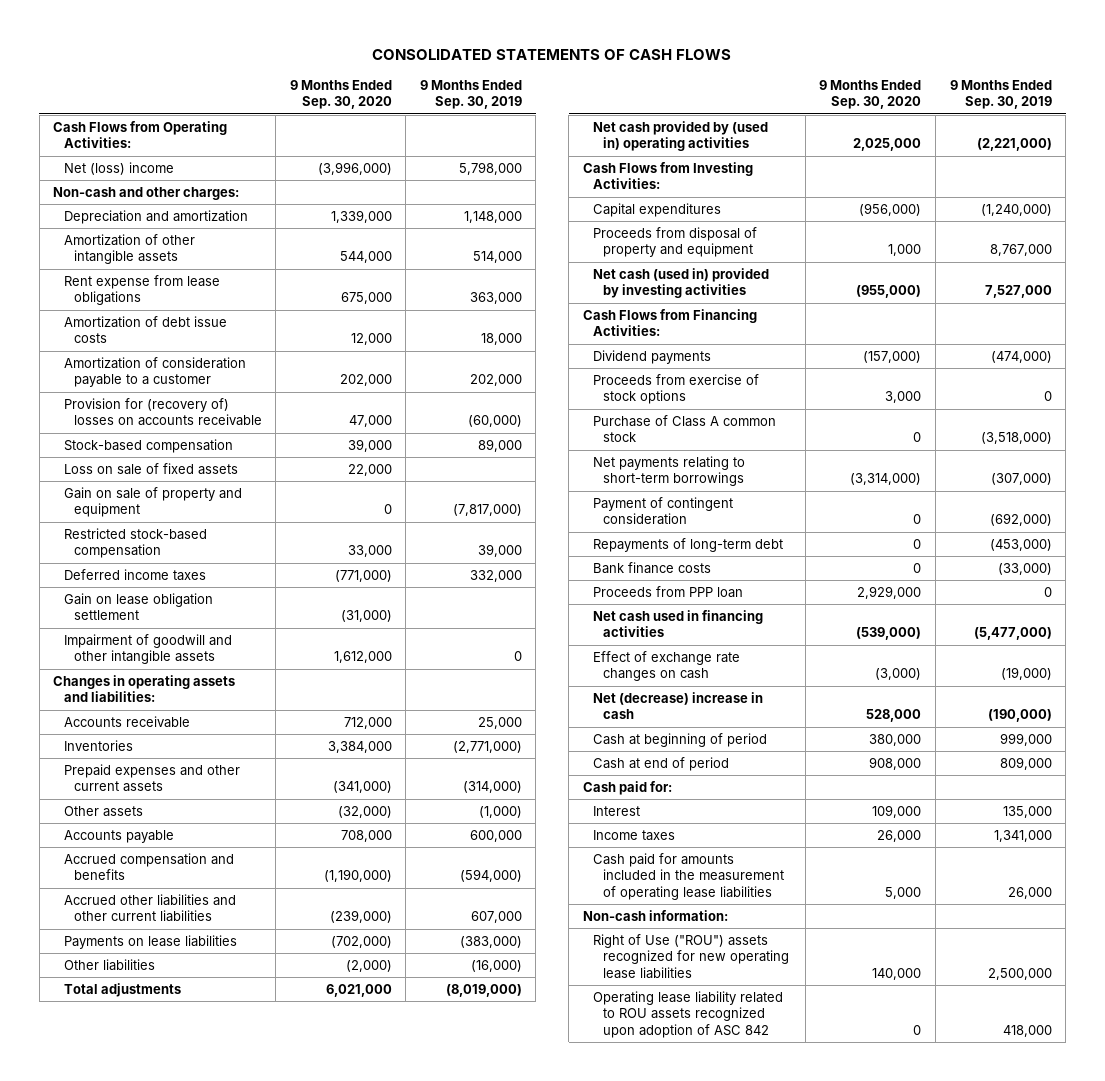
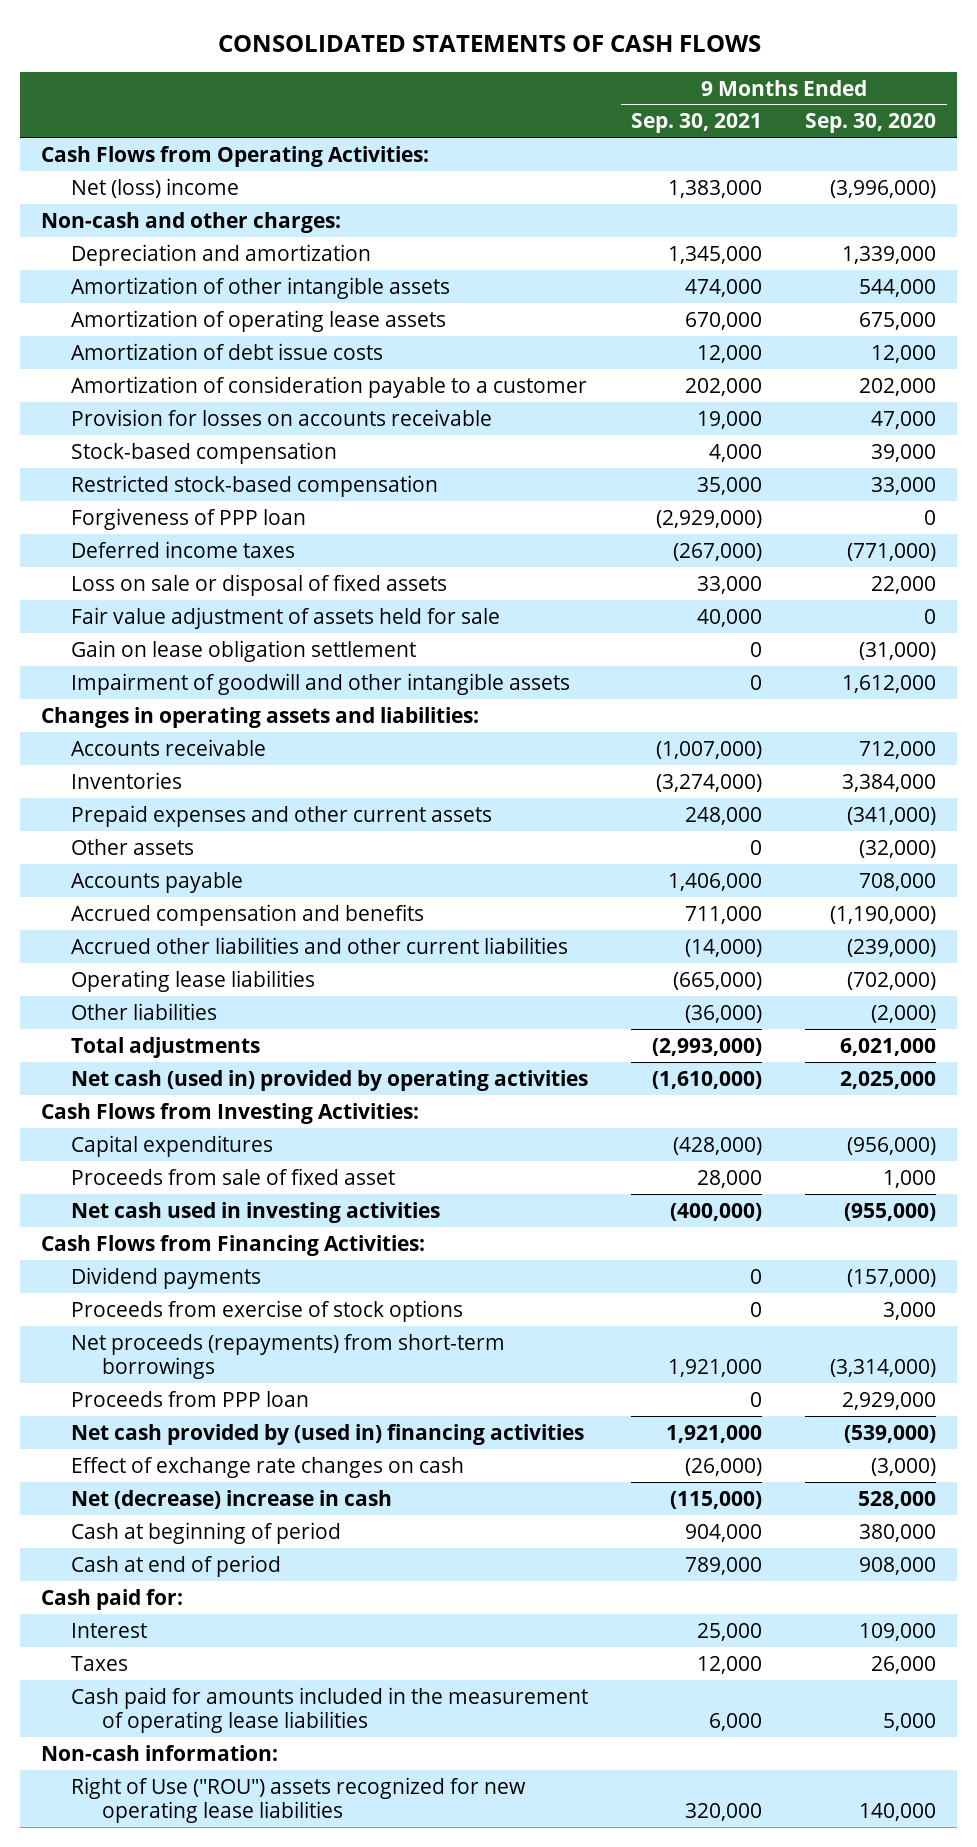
[419,80,522,110] 9 Months Ended Sep. 30, 2019 -> none
none -> [631,113,763,134] Sep. 30, 2021
[63,274,220,306] Rent expense from lease obligations -> [71,309,447,332] Amortization of operating lease assets
[63,397,262,427] Provision for (recovery of) losses on accounts receivable -> [71,408,493,426] Provision for losses on accounts receivable
[63,462,238,475] Loss on sale of fixed assets -> none
[63,486,242,518] Gain on sale of property and equipment -> none
none -> [71,507,307,530] Forgiveness of PPP loan
none -> [71,573,448,596] Loss on sale or disposal of fixed assets
none -> [71,606,501,629] Fair value adjustment of assets held for sale
[63,934,237,949] Payments on lease liabilities -> none
none -> [71,969,316,992] Operating lease liabilities
[593,120,769,152] Net cash provided by (used in) operating activities -> [71,1069,589,1091] Net cash (used in) provided by operating activities
[593,226,758,258] Proceeds from disposal of property and equipment -> [71,1167,396,1185] Proceeds from sale of fixed asset
[593,267,770,299] Net cash (used in) provided by investing activities -> [71,1201,441,1223] Net cash used in investing activities
[593,414,777,443] Purchase of Class A common stock -> none
[593,496,734,526] Payment of contingent consideration -> none
[593,537,784,552] Repayments of long-term debt -> none
[593,561,712,574] Bank finance costs -> none
[593,455,746,487] Net payments relating to short-term borrowings -> [71,1333,506,1379] Net proceeds (repayments) from short-term borrowings
[593,609,764,638] Net cash used in financing activities -> [71,1423,585,1445] Net cash provided by (used in) financing activities
[593,829,676,841] Income taxes -> [71,1655,129,1671] Taxes
[593,990,784,1038] Operating lease liability related to ROU assets recognized upon adoption of ASC 842 -> none

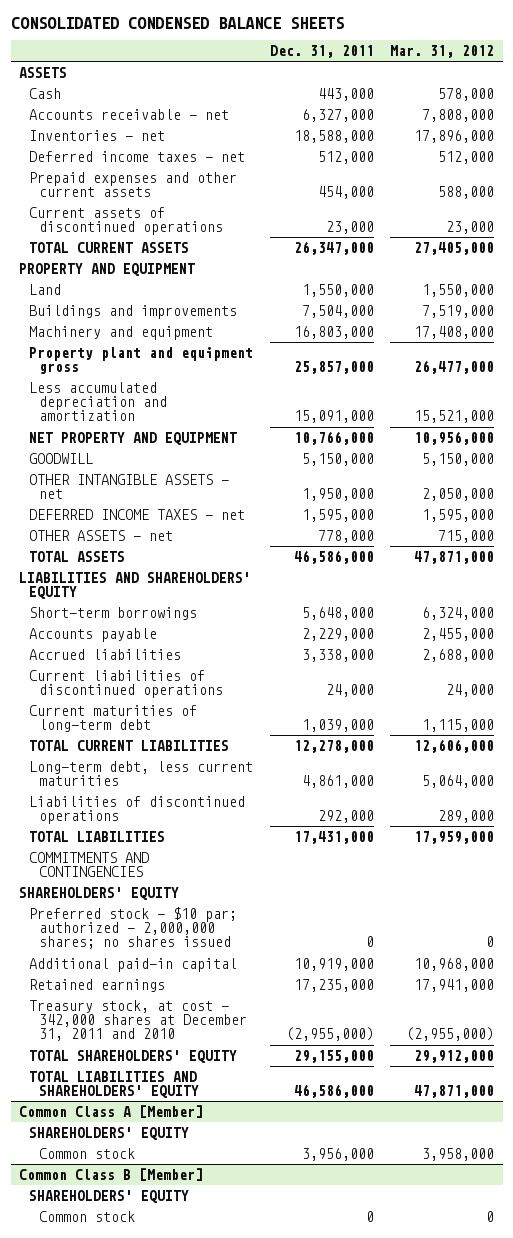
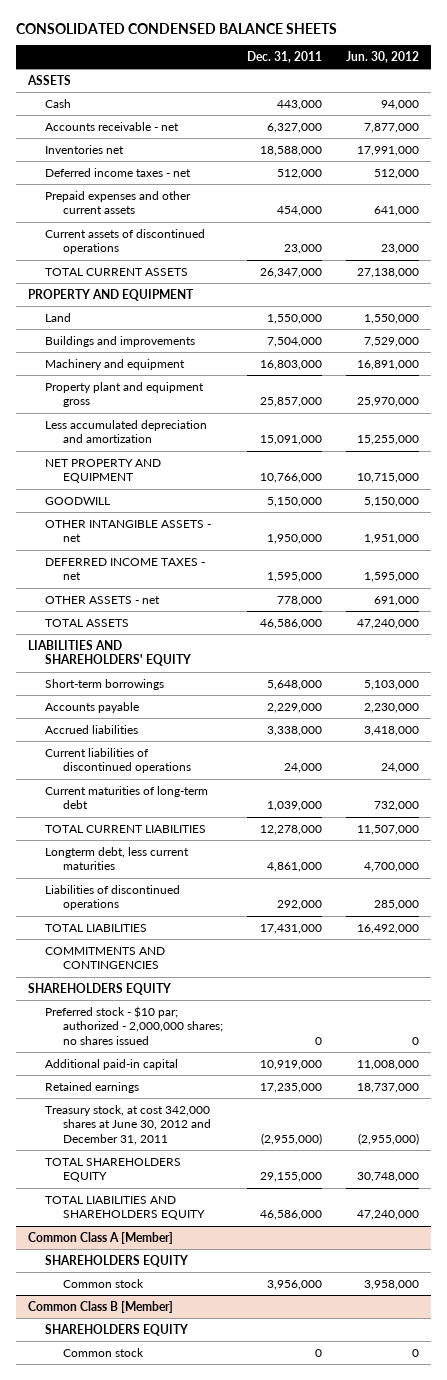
[390,45,495,59] Mar. 31, 2012 -> none
none -> [346,51,420,64] Jun. 30, 2012
[28,129,165,141] Inventories - net -> [45,144,125,154] Inventories net
[28,760,253,787] Long-term debt, less current maturities -> [45,846,190,871] Longterm debt, less current maturities
[18,886,179,900] SHAREHOLDERS' EQUITY -> [27,982,171,995] SHAREHOLDERS EQUITY
[28,999,247,1042] Treasury stock, at cost - 342,000 shares at December 31, 2011 and 2010 -> [45,1104,212,1145] Treasury stock, at cost 342,000 shares at June 30, 2012 and December 31, 2011
[28,1049,237,1063] TOTAL SHAREHOLDERS' EQUITY -> [45,1157,182,1183] TOTAL SHAREHOLDERS EQUITY
[28,1070,199,1099] TOTAL LIABILITIES AND SHAREHOLDERS' EQUITY -> [45,1195,206,1221] TOTAL LIABILITIES AND SHAREHOLDERS EQUITY
[28,1126,189,1140] SHAREHOLDERS' EQUITY -> [45,1254,189,1267] SHAREHOLDERS EQUITY
[28,1189,189,1203] SHAREHOLDERS' EQUITY -> [45,1323,189,1336] SHAREHOLDERS EQUITY

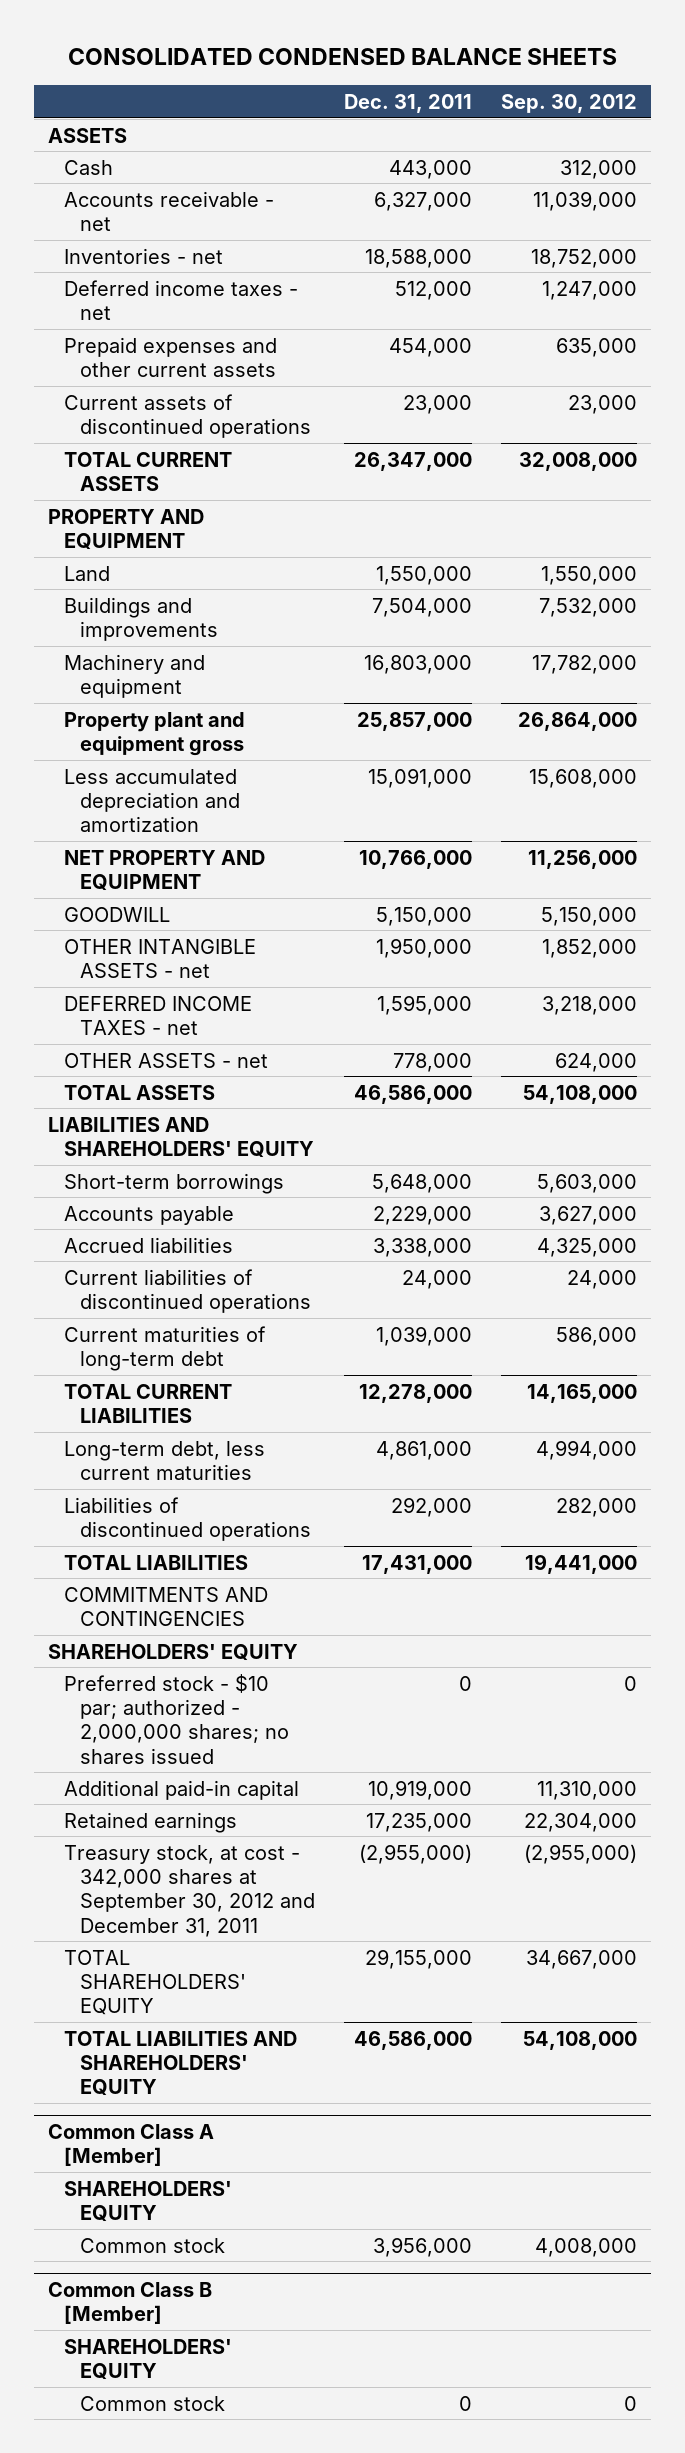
[346,51,420,64] Jun. 30, 2012 -> none
none -> [500,93,637,113] Sep. 30, 2012
[45,144,125,154] Inventories net -> [64,247,224,264] Inventories - net
[45,846,190,871] Longterm debt, less current maturities -> [64,1440,266,1480] Long-term debt, less current maturities
[27,982,171,995] SHAREHOLDERS EQUITY -> [48,1643,299,1661] SHAREHOLDERS' EQUITY
[45,1104,212,1145] Treasury stock, at cost 342,000 shares at June 30, 2012 and December 31, 2011 -> [64,1844,315,1937] Treasury stock, at cost - 342,000 shares at September 30, 2012 and December 31, 2011
[45,1157,182,1183] TOTAL SHAREHOLDERS EQUITY -> [64,1949,246,2016] TOTAL SHAREHOLDERS' EQUITY
[45,1195,206,1221] TOTAL LIABILITIES AND SHAREHOLDERS EQUITY -> [64,2030,298,2097] TOTAL LIABILITIES AND SHAREHOLDERS' EQUITY
[45,1254,189,1267] SHAREHOLDERS EQUITY -> [64,2180,233,2222] SHAREHOLDERS' EQUITY
[45,1323,189,1336] SHAREHOLDERS EQUITY -> [64,2338,233,2380] SHAREHOLDERS' EQUITY

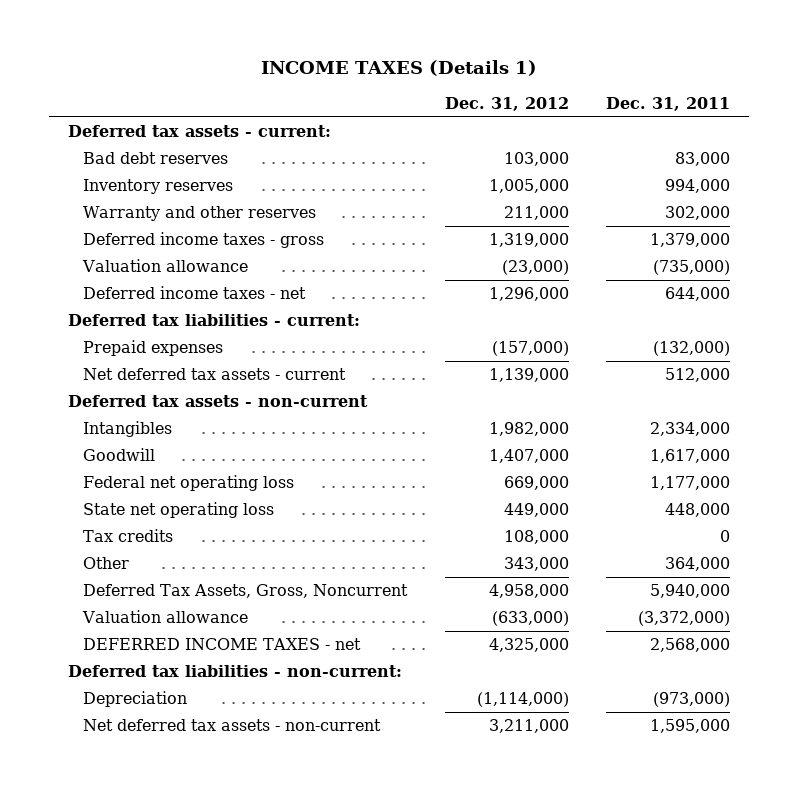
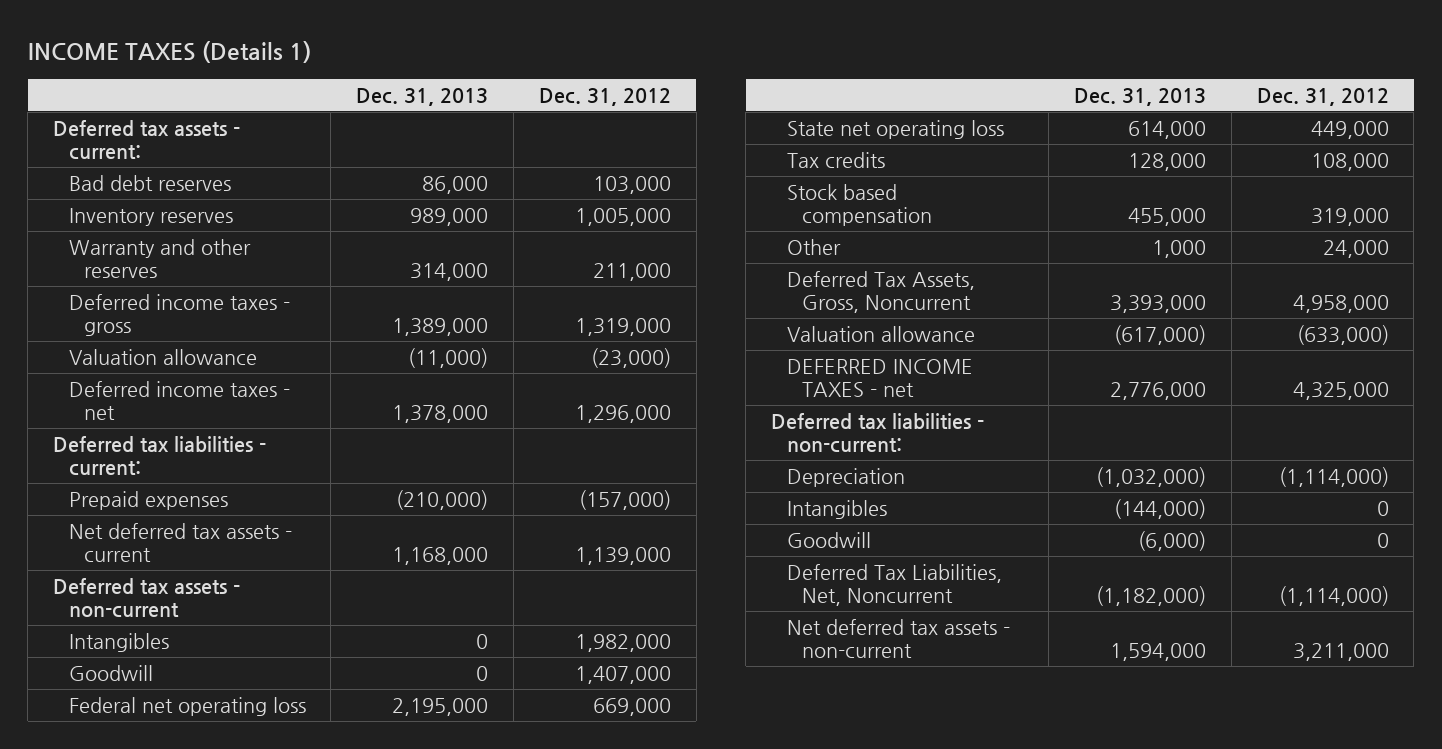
[605,97,730,112] Dec. 31, 2011 -> none
none -> [356,87,489,106] Dec. 31, 2013
none -> [786,183,933,227] Stock based compensation
[503,557,569,572] 343,000 -> [1322,239,1389,258] 24,000
none -> [786,499,887,519] Intangibles
none -> [786,531,871,548] Goodwill
none -> [786,563,1002,607] Deferred Tax Liabilities, Net, Noncurrent

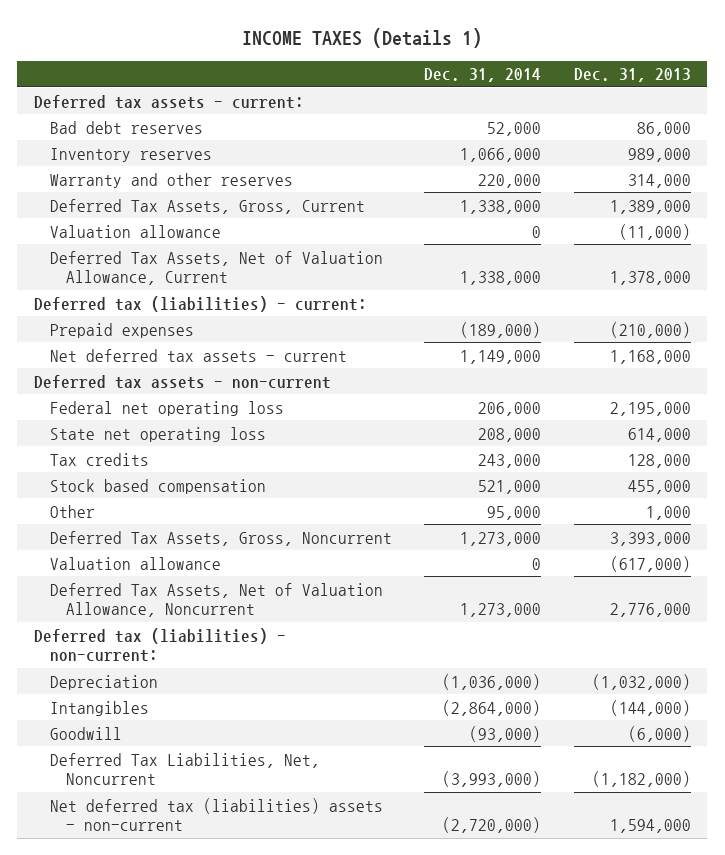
[538,87,671,106] Dec. 31, 2012 -> none
none -> [424,68,542,83] Dec. 31, 2014
[68,293,290,337] Deferred income taxes - gross -> [49,198,365,214] Deferred Tax Assets, Gross, Current
[68,380,290,421] Deferred income taxes - net -> [49,250,383,286] Deferred Tax Assets, Net of Valuation Allowance, Current
[53,435,267,477] Deferred tax liabilities - current: -> [33,295,367,312] Deferred tax (liabilities) - current:
[68,632,169,652] Intangibles -> none
[68,664,153,681] Goodwill -> none
[786,358,973,398] DEFERRED INCOME TAXES - net -> [49,582,383,618] Deferred Tax Assets, Net of Valuation Allowance, Noncurrent
[771,412,985,454] Deferred tax liabilities - non-current: -> [33,627,286,663] Deferred tax (liabilities) - non-current:
[786,618,1010,659] Net deferred tax assets - non-current -> [49,797,383,832] Net deferred tax (liabilities) assets - non-current

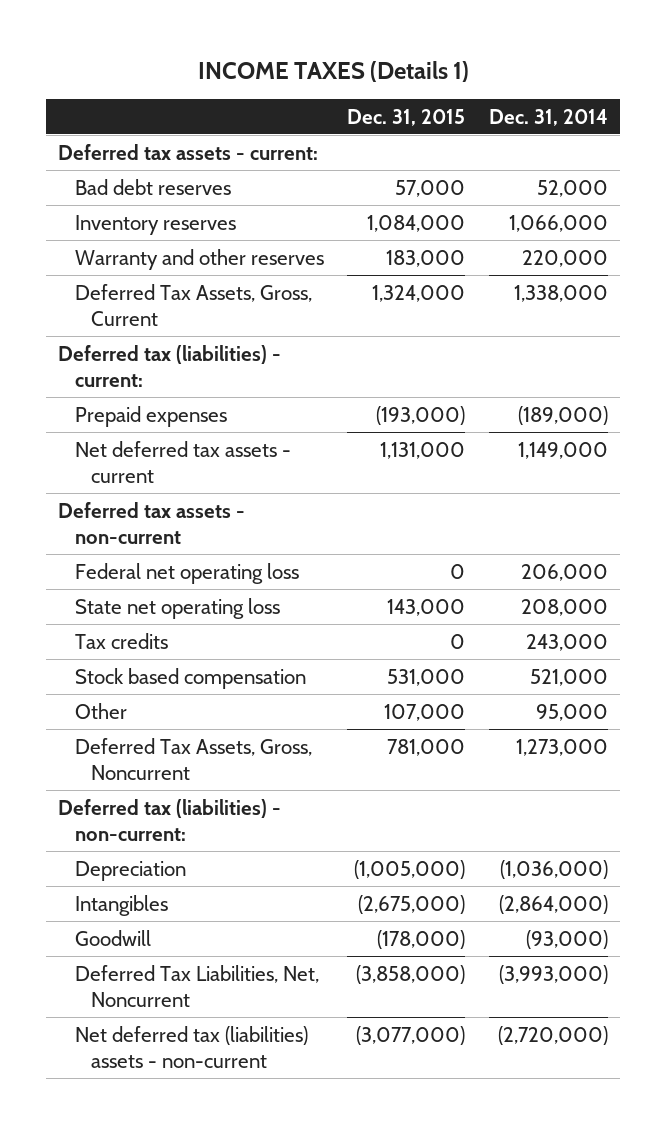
[574,68,692,83] Dec. 31, 2013 -> none
none -> [347,108,466,126] Dec. 31, 2015
[49,224,221,238] Valuation allowance -> none
[49,250,383,286] Deferred Tax Assets, Net of Valuation Allowance, Current -> none
[49,556,221,570] Valuation allowance -> none
[49,582,383,618] Deferred Tax Assets, Net of Valuation Allowance, Noncurrent -> none

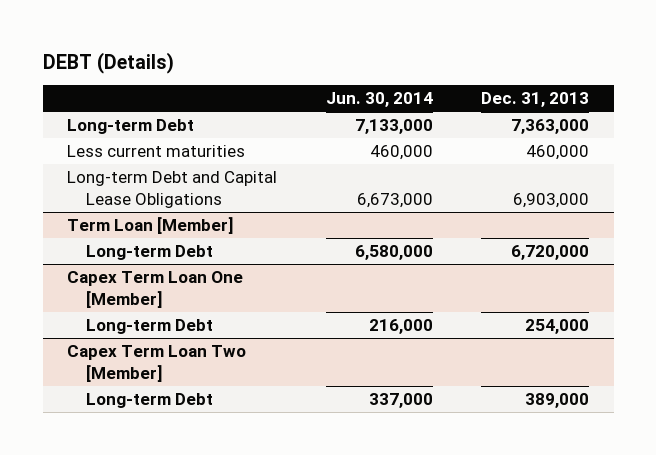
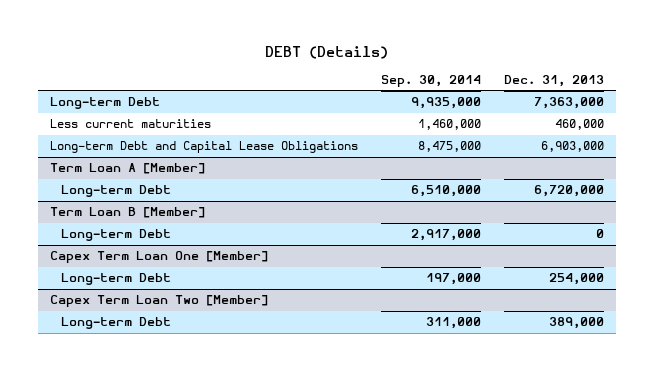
[325,92,433,108] Jun. 30, 2014 -> none
none -> [381,74,482,87] Sep. 30, 2014
[66,216,233,234] Term Loan [Member] -> [49,163,205,175] Term Loan A [Member]
none -> [49,207,205,219] Term Loan B [Member]
none -> [61,229,172,242] Long-term Debt

